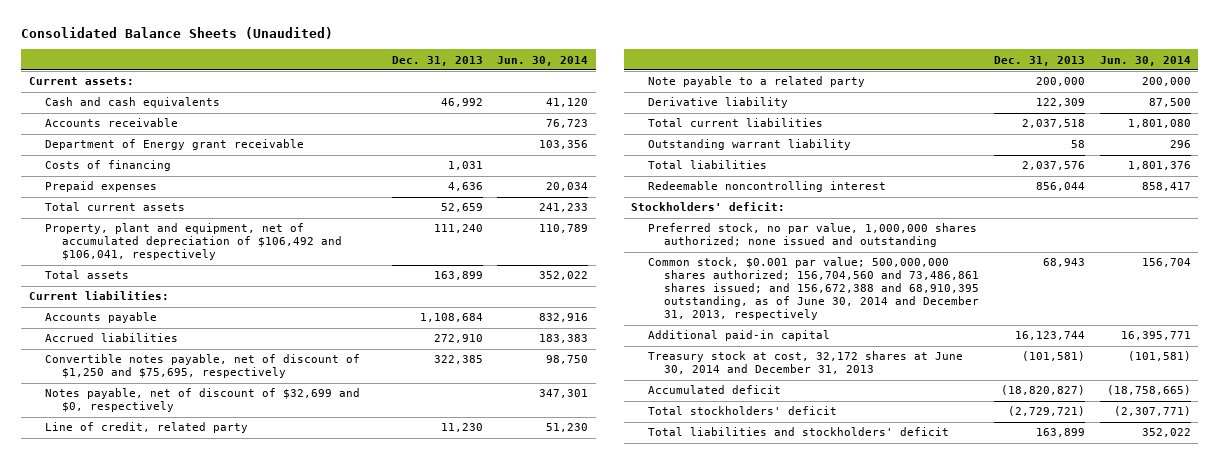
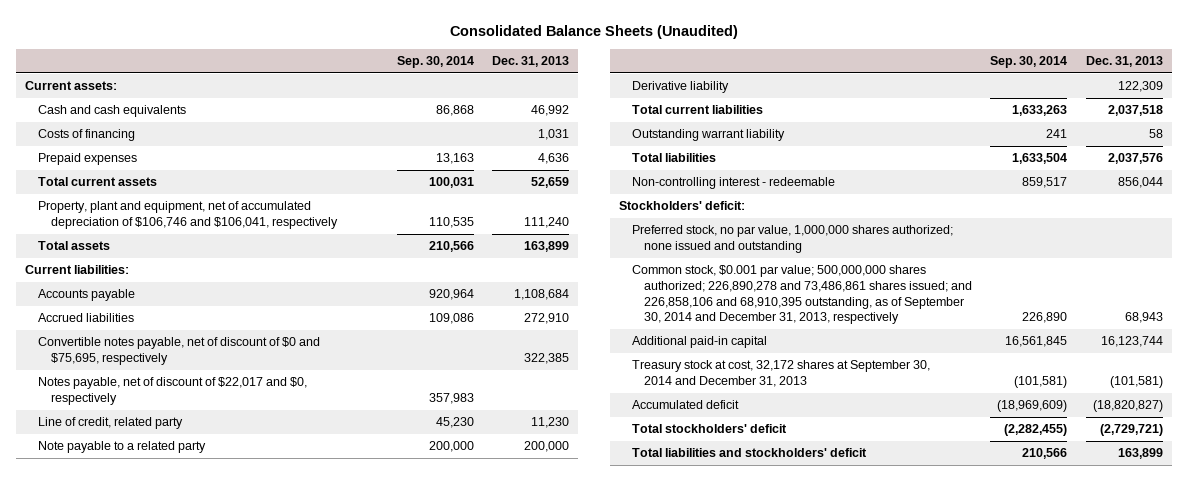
[497,55,589,66] Jun. 30, 2014 -> none
none -> [396,55,474,68] Sep. 30, 2014
[45,118,179,128] Accounts receivable -> none
[45,139,305,151] Department of Energy grant receivable -> none
[45,223,342,261] Property, plant and equipment, net of accumulated depreciation of $106,492 and $106,041, respectively -> [38,201,338,230] Property, plant and equipment, net of accumulated depreciation of $106,746 and $106,041, respectively
[45,354,361,379] Convertible notes payable, net of discount of $1,250 and $75,695, respectively -> [38,337,321,366] Convertible notes payable, net of discount of $0 and $75,695, respectively
[45,388,361,413] Notes payable, net of discount of $32,699 and $0, respectively -> [38,377,308,406] Notes payable, net of discount of $22,017 and $0, respectively
[647,181,886,193] Redeemable noncontrolling interest -> [631,177,835,190] Non-controlling interest - redeemable
[647,257,980,321] Common stock, $0.001 par value; 500,000,000 shares authorized; 156,704,560 and 73,486,861 shares issued; and 156,672,388 and 68,910,395 outstanding, as of June 30, 2014 and December 31, 2013, respectively -> [631,265,973,325] Common stock, $0.001 par value; 500,000,000 shares authorized; 226,890,278 and 73,486,861 shares issued; and 226,858,106 and 68,910,395 outstanding, as of September 30, 2014 and December 31, 2013, respectively
[647,351,963,375] Treasury stock at cost, 32,172 shares at June 30, 2014 and December 31, 2013 -> [631,360,930,388] Treasury stock at cost, 32,172 shares at September 30, 2014 and December 31, 2013

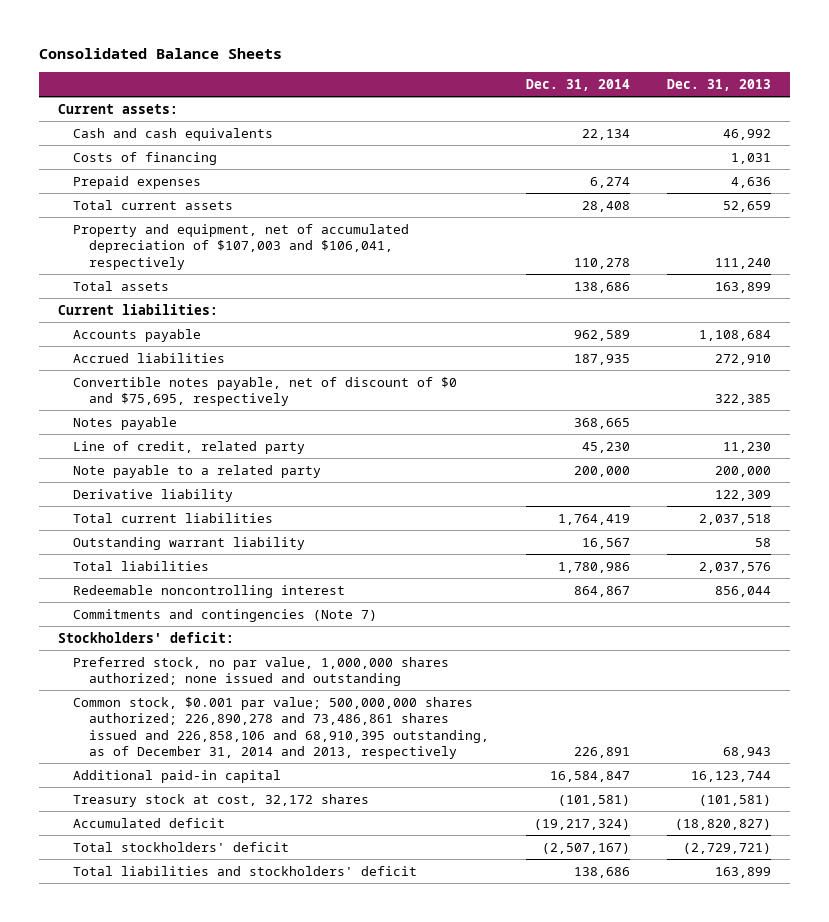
[450,24,739,39] Consolidated Balance Sheets (Unaudited) -> [39,48,283,60] Consolidated Balance Sheets
[396,55,474,68] Sep. 30, 2014 -> none
none -> [526,79,631,92] Dec. 31, 2014
[38,201,338,230] Property, plant and equipment, net of accumulated depreciation of $106,746 and $106,041, respectively -> [73,223,410,270] Property and equipment, net of accumulated depreciation of $107,003 and $106,041, respectively
[38,377,308,406] Notes payable, net of discount of $22,017 and $0, respectively -> [73,416,178,430] Notes payable
[631,177,835,190] Non-controlling interest - redeemable -> [73,584,346,598] Redeemable noncontrolling interest
none -> [73,608,378,622] Commitments and contingencies (Note 7)
[631,265,973,325] Common stock, $0.001 par value; 500,000,000 shares authorized; 226,890,278 and 73,486,861 shares issued; and 226,858,106 and 68,910,395 outstanding, as of September 30, 2014 and December 31, 2013, respectively -> [73,696,490,759] Common stock, $0.001 par value; 500,000,000 shares authorized; 226,890,278 and 73,486,861 shares issued and 226,858,106 and 68,910,395 outstanding, as of December 31, 2014 and 2013, respectively
[631,360,930,388] Treasury stock at cost, 32,172 shares at September 30, 2014 and December 31, 2013 -> [73,793,370,807] Treasury stock at cost, 32,172 shares

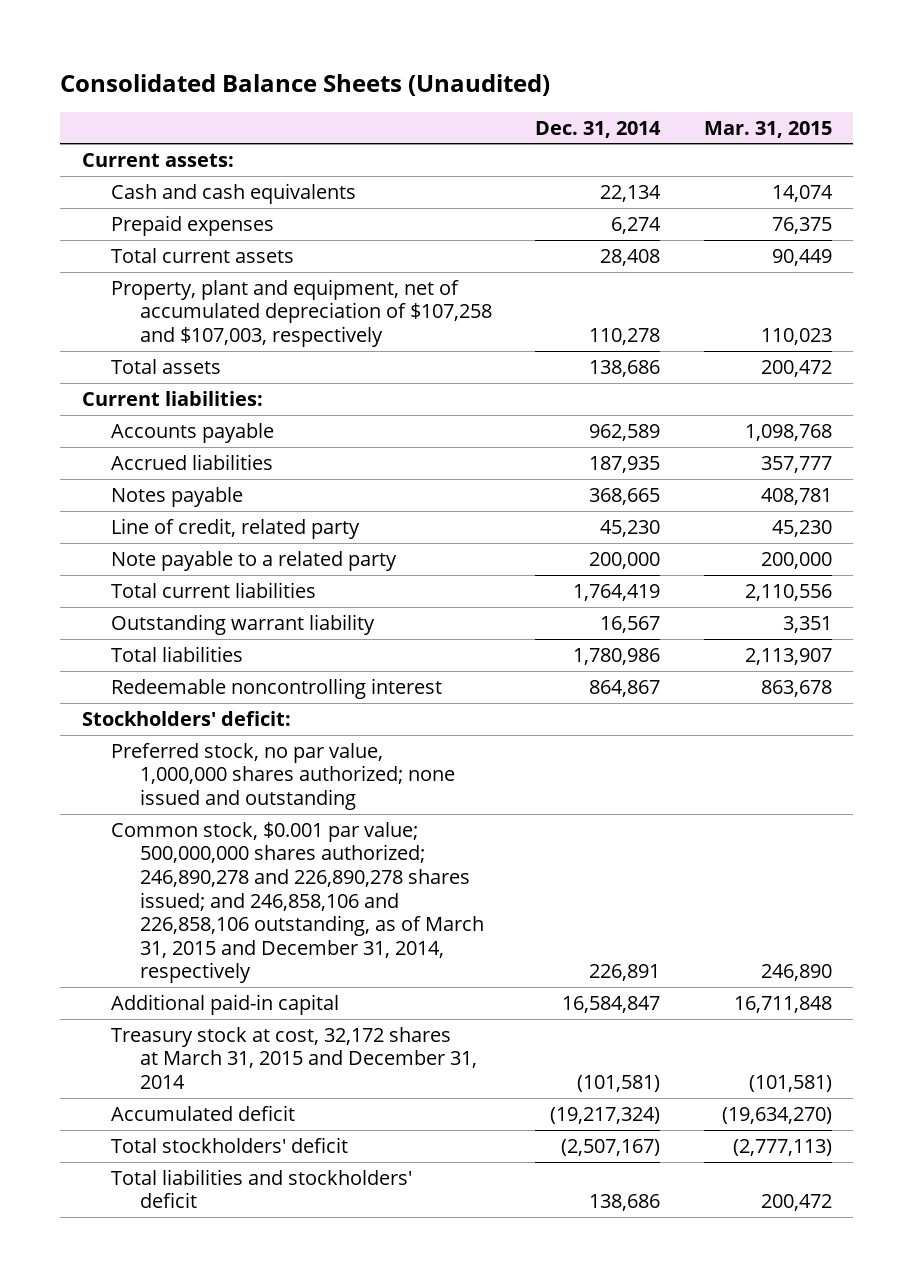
[39,48,283,60] Consolidated Balance Sheets -> [60,73,551,96] Consolidated Balance Sheets (Unaudited)
[667,79,772,92] Dec. 31, 2013 -> none
none -> [703,120,832,138] Mar. 31, 2015
[73,151,218,165] Costs of financing -> none
[73,223,410,270] Property and equipment, net of accumulated depreciation of $107,003 and $106,041, respectively -> [111,278,493,347] Property, plant and equipment, net of accumulated depreciation of $107,258 and $107,003, respectively
[73,376,458,407] Convertible notes payable, net of discount of $0 and $75,695, respectively -> none
[73,488,234,502] Derivative liability -> none
[73,608,378,622] Commitments and contingencies (Note 7) -> none
[73,696,490,759] Common stock, $0.001 par value; 500,000,000 shares authorized; 226,890,278 and 73,486,861 shares issued and 226,858,106 and 68,910,395 outstanding, as of December 31, 2014 and 2013, respectively -> [111,821,485,984] Common stock, $0.001 par value; 500,000,000 shares authorized; 246,890,278 and 226,890,278 shares issued; and 246,858,106 and 226,858,106 outstanding, as of March 31, 2015 and December 31, 2014, respectively
[73,793,370,807] Treasury stock at cost, 32,172 shares -> [111,1026,478,1089] Treasury stock at cost, 32,172 shares at March 31, 2015 and December 31, 2014

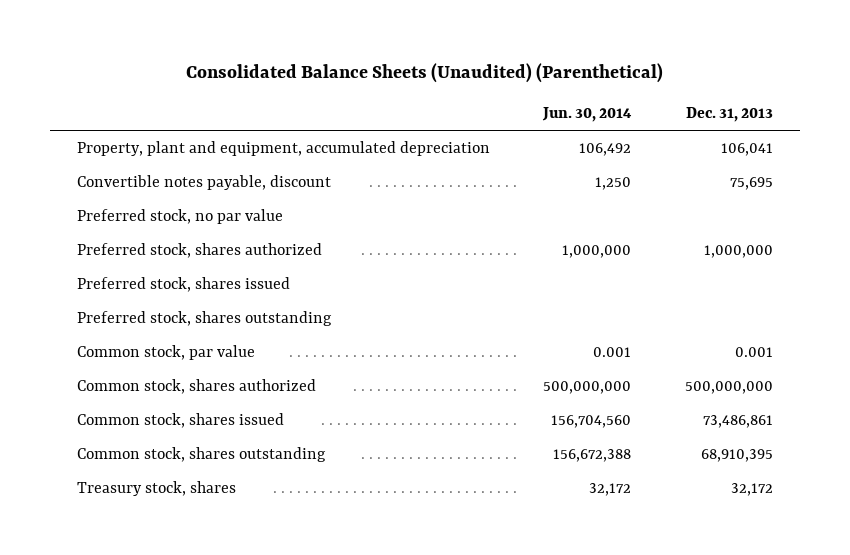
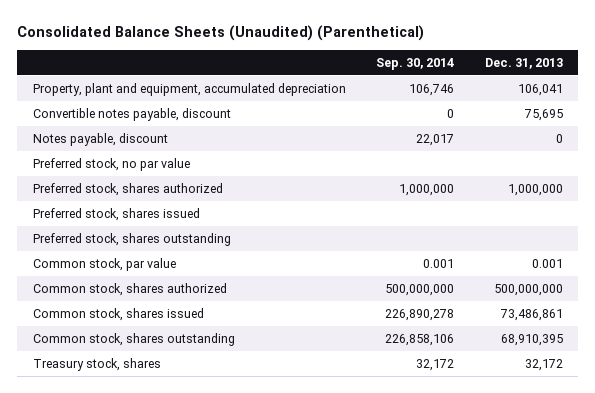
[542,107,633,123] Jun. 30, 2014 -> none
none -> [376,57,455,70] Sep. 30, 2014
none -> [32,132,168,146] Notes payable, discount

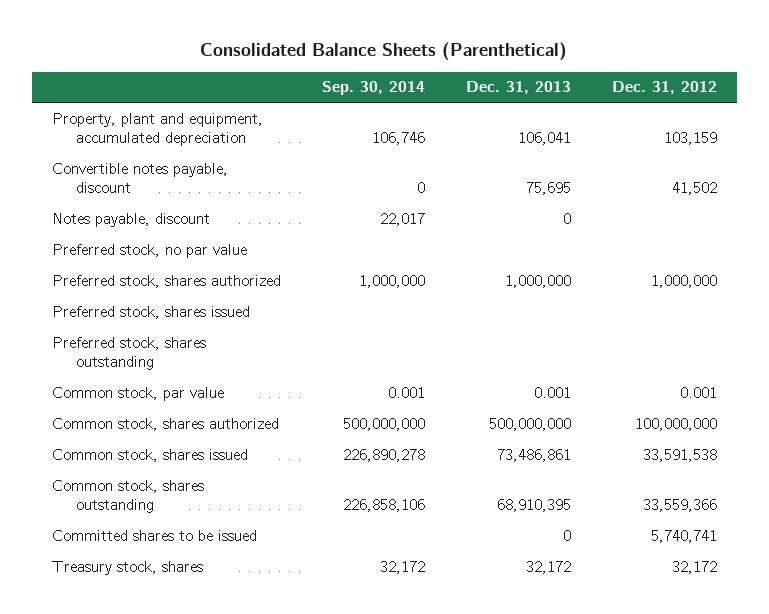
[17,25,425,42] Consolidated Balance Sheets (Unaudited) (Parenthetical) -> [200,41,568,61] Consolidated Balance Sheets (Parenthetical)
none -> [611,81,717,95] Dec. 31, 2012
none -> [52,529,258,541] Committed shares to be issued

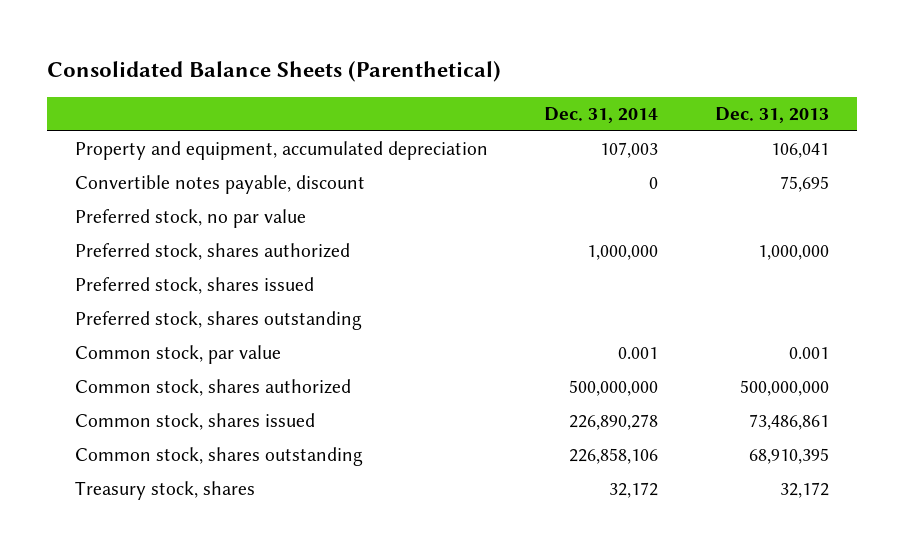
[321,81,425,96] Sep. 30, 2014 -> none
[611,81,717,95] Dec. 31, 2012 -> none
none -> [544,107,659,124] Dec. 31, 2014
[52,112,264,146] Property, plant and equipment, accumulated depreciation -> [74,141,488,161] Property and equipment, accumulated depreciation
[52,212,211,227] Notes payable, discount -> none
[52,529,258,541] Committed shares to be issued -> none

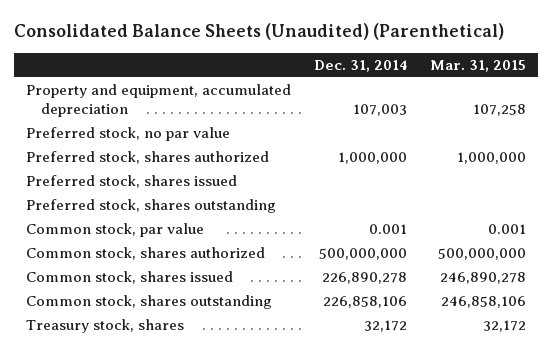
[46,61,501,83] Consolidated Balance Sheets (Parenthetical) -> [13,23,504,41] Consolidated Balance Sheets (Unaudited) (Parenthetical)
[714,107,829,124] Dec. 31, 2013 -> none
none -> [430,59,527,72] Mar. 31, 2015
[74,175,365,195] Convertible notes payable, discount -> none

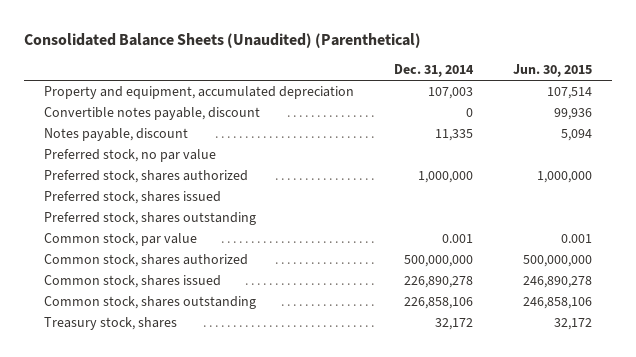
[430,59,527,72] Mar. 31, 2015 -> none
none -> [512,64,592,78] Jun. 30, 2015
none -> [43,106,260,120] Convertible notes payable, discount
none -> [43,127,188,141] Notes payable, discount

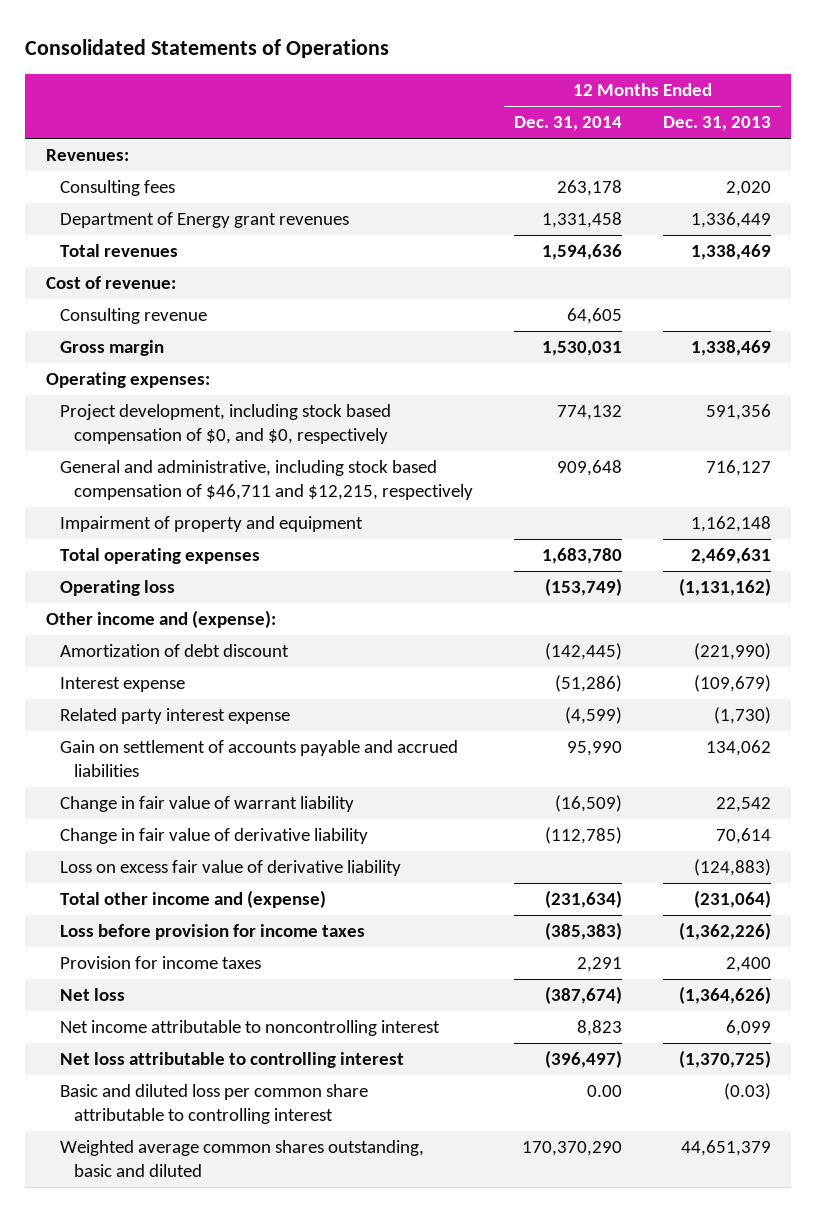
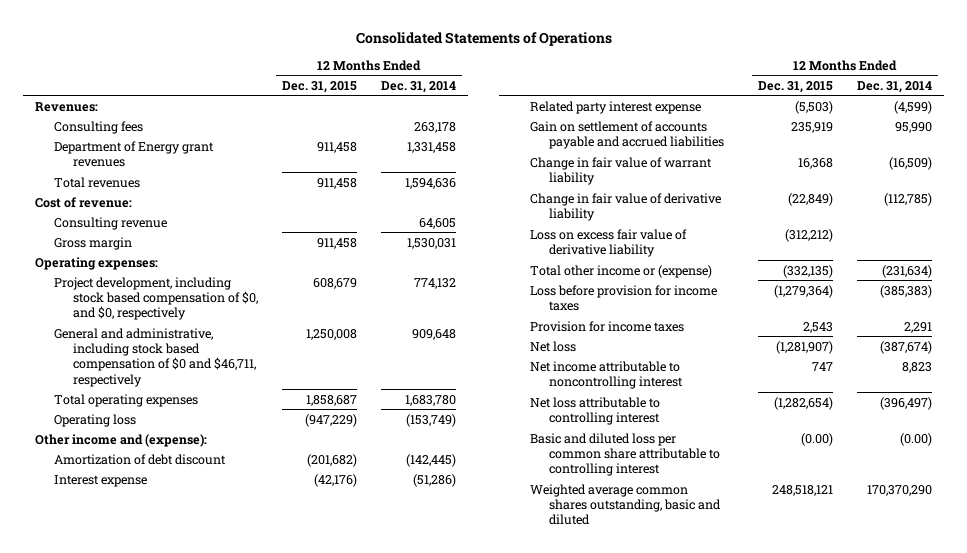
[663,116,772,132] Dec. 31, 2013 -> none
none -> [282,80,358,93] Dec. 31, 2015
[59,516,363,533] Impairment of property and equipment -> none
[59,460,474,500] General and administrative, including stock based compensation of $46,711 and $12,215, respectively -> [54,327,257,387] General and administrative, including stock based compensation of $0 and $46,711, respectively
[59,890,326,909] Total other income and (expense) -> [530,264,713,278] Total other income or (expense)
[587,1085,623,1098] 0.00 -> [899,432,932,446] (0.00)

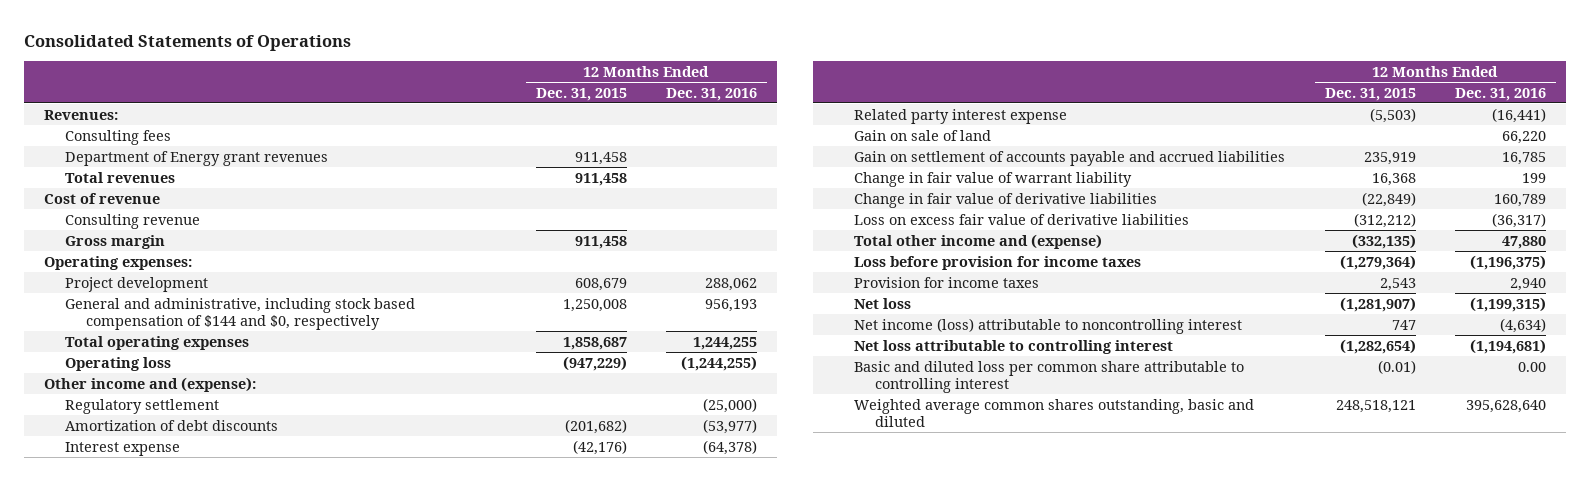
[381,80,457,93] Dec. 31, 2014 -> none
none -> [666,87,758,101] Dec. 31, 2016
[35,196,133,208] Cost of revenue: -> [44,192,161,204] Cost of revenue
[54,276,259,321] Project development, including stock based compensation of $0, and $0, respectively -> [65,276,209,292] Project development
[54,327,257,387] General and administrative, including stock based compensation of $0 and $46,711, respectively -> [65,297,416,330] General and administrative, including stock based compensation of $144 and $0, respectively
none -> [65,398,220,414] Regulatory settlement
[54,453,227,465] Amortization of debt discount -> [65,419,279,431] Amortization of debt discounts
none -> [854,129,992,141] Gain on sale of land
[530,192,722,221] Change in fair value of derivative liability -> [854,192,1158,208] Change in fair value of derivative liabilities
[530,228,688,257] Loss on excess fair value of derivative liability -> [854,213,1190,225] Loss on excess fair value of derivative liabilities
[530,264,713,278] Total other income or (expense) -> [854,233,1103,249] Total other income and (expense)
[530,360,684,389] Net income attributable to noncontrolling interest -> [854,317,1243,334] Net income (loss) attributable to noncontrolling interest
[800,432,833,446] (0.00) -> [1377,359,1416,374] (0.01)

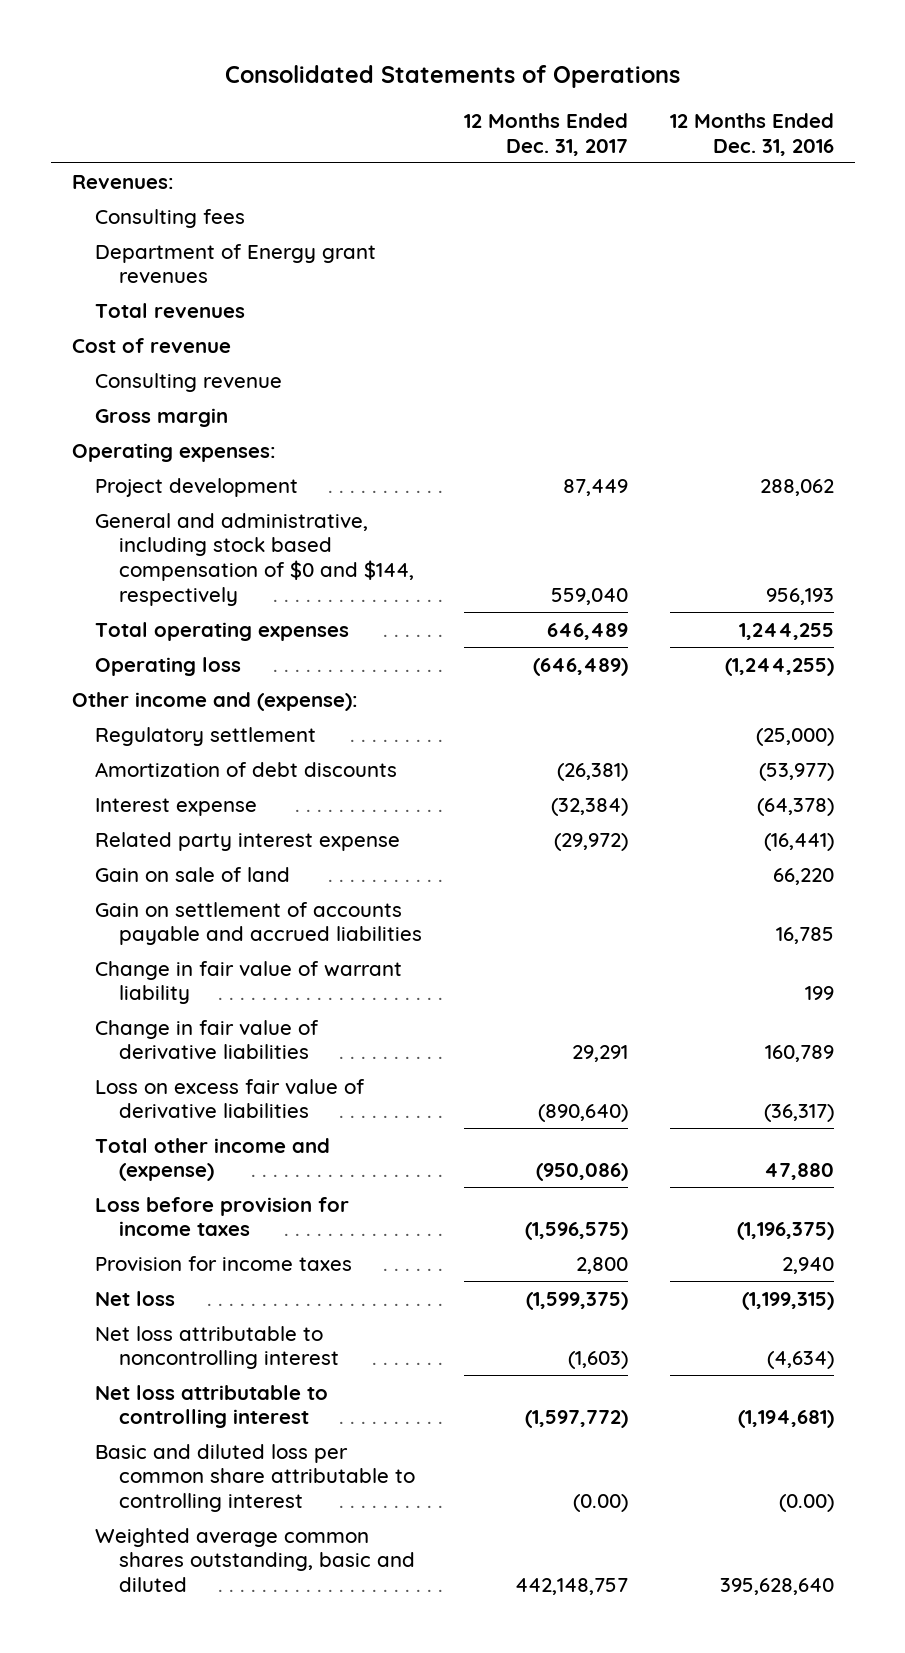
[535,87,627,101] Dec. 31, 2015 -> none
none -> [463,112,628,156] 12 Months Ended Dec. 31, 2017
[65,297,416,330] General and administrative, including stock based compensation of $144 and $0, respectively -> [95,512,415,607] General and administrative, including stock based compensation of $0 and $144, respectively
[854,317,1243,334] Net income (loss) attributable to noncontrolling interest -> [95,1325,340,1370] Net loss attributable to noncontrolling interest
[1518,361,1547,372] 0.00 -> [778,1494,834,1513] (0.00)

